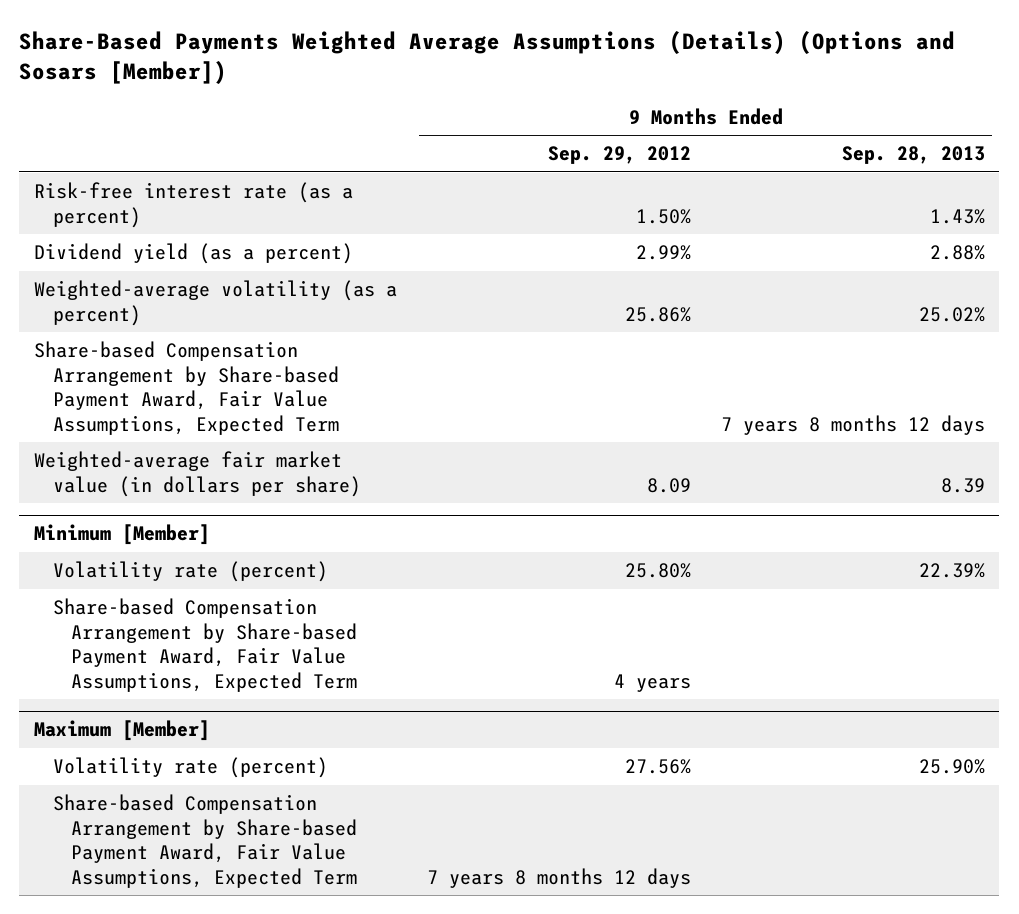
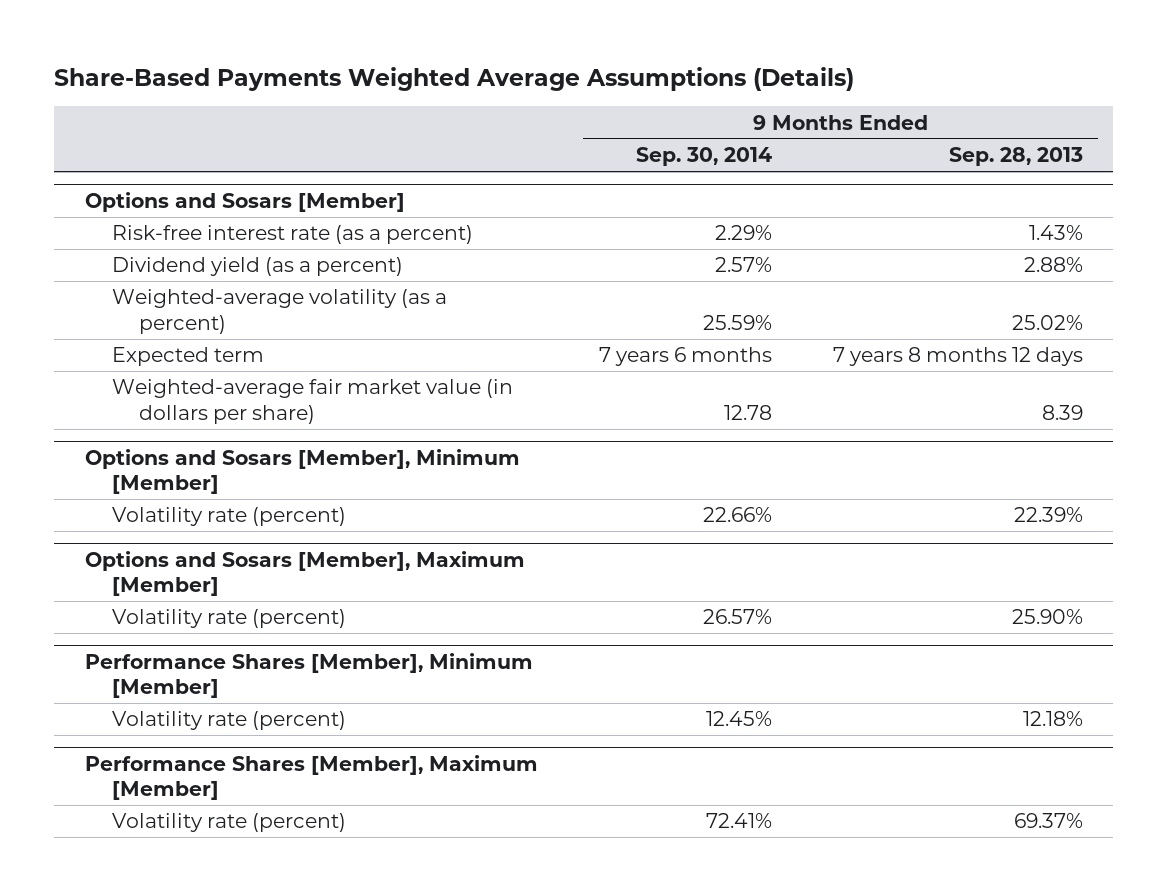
[19,31,956,85] Share-Based Payments Weighted Average Assumptions (Details) (Options and Sosars [Member]) -> [54,66,855,91] Share-Based Payments Weighted Average Assumptions (Details)
[547,146,691,165] Sep. 29, 2012 -> none
none -> [635,147,772,167] Sep. 30, 2014
none -> [84,192,405,213] Options and Sosars [Member]
[34,341,339,435] Share-based Compensation Arrangement by Share-based Payment Award, Fair Value Assumptions, Expected Term -> [111,347,264,367] Expected term
[34,524,211,546] Minimum [Member] -> none
none -> [84,449,520,495] Options and Sosars [Member], Minimum [Member]
[52,598,358,692] Share-based Compensation Arrangement by Share-based Payment Award, Fair Value Assumptions, Expected Term -> none
[34,720,211,742] Maximum [Member] -> none
none -> [84,551,525,597] Options and Sosars [Member], Maximum [Member]
[52,794,358,888] Share-based Compensation Arrangement by Share-based Payment Award, Fair Value Assumptions, Expected Term -> none
none -> [84,653,533,699] Performance Shares [Member], Minimum [Member]
none -> [111,711,346,731] Volatility rate (percent)
none -> [84,755,538,801] Performance Shares [Member], Maximum [Member]
none -> [111,813,346,833] Volatility rate (percent)

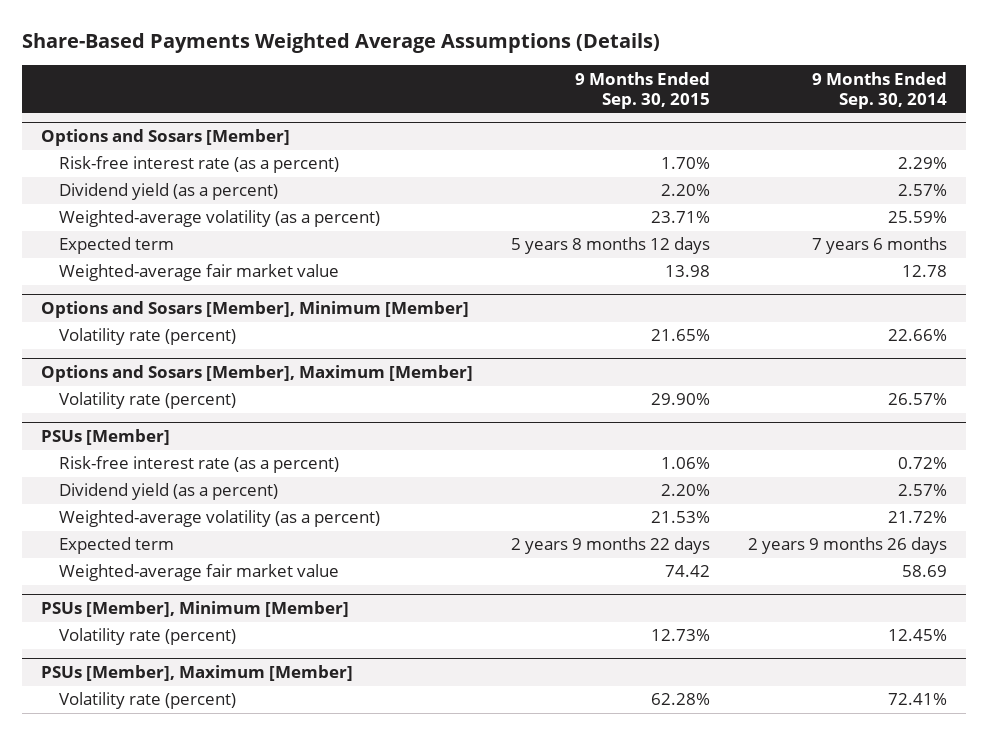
[948,147,1083,167] Sep. 28, 2013 -> none
none -> [575,71,711,109] 9 Months Ended Sep. 30, 2015
[111,379,513,424] Weighted-average fair market value (in dollars per share) -> [58,264,339,282] Weighted-average fair market value
[84,653,533,699] Performance Shares [Member], Minimum [Member] -> none
none -> [41,429,171,446] PSUs [Member]
none -> [58,456,339,474] Risk-free interest rate (as a percent)
none -> [58,483,278,501] Dividend yield (as a percent)
none -> [58,510,380,528] Weighted-average volatility (as a percent)
none -> [58,537,174,555] Expected term
none -> [58,564,339,582] Weighted-average fair market value
none -> [41,601,350,618] PSUs [Member], Minimum [Member]
[84,755,538,801] Performance Shares [Member], Maximum [Member] -> none
none -> [41,665,354,682] PSUs [Member], Maximum [Member]

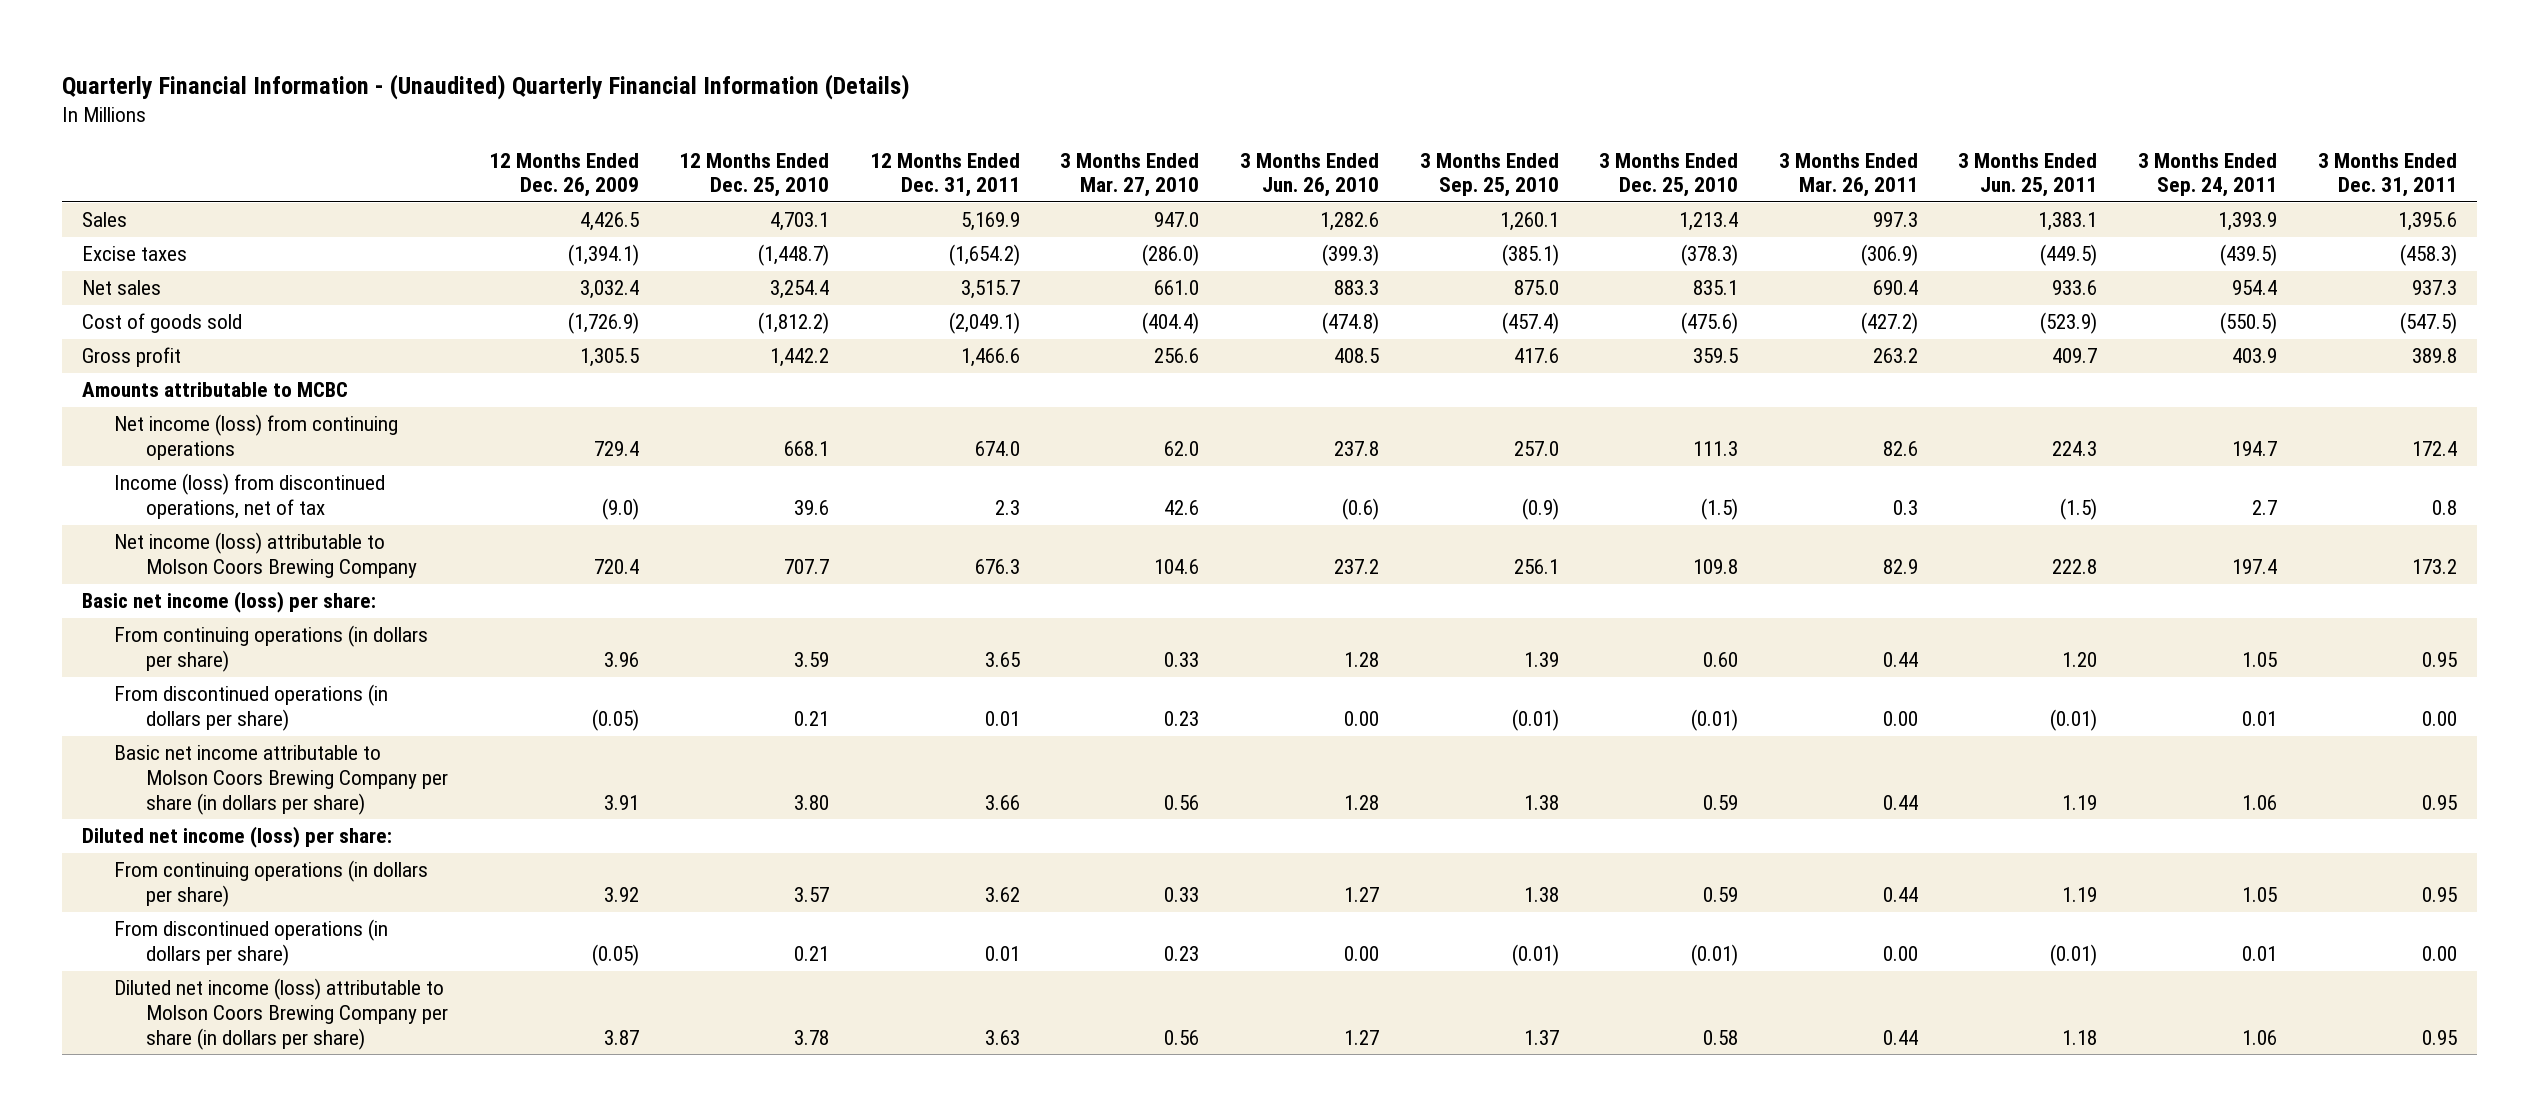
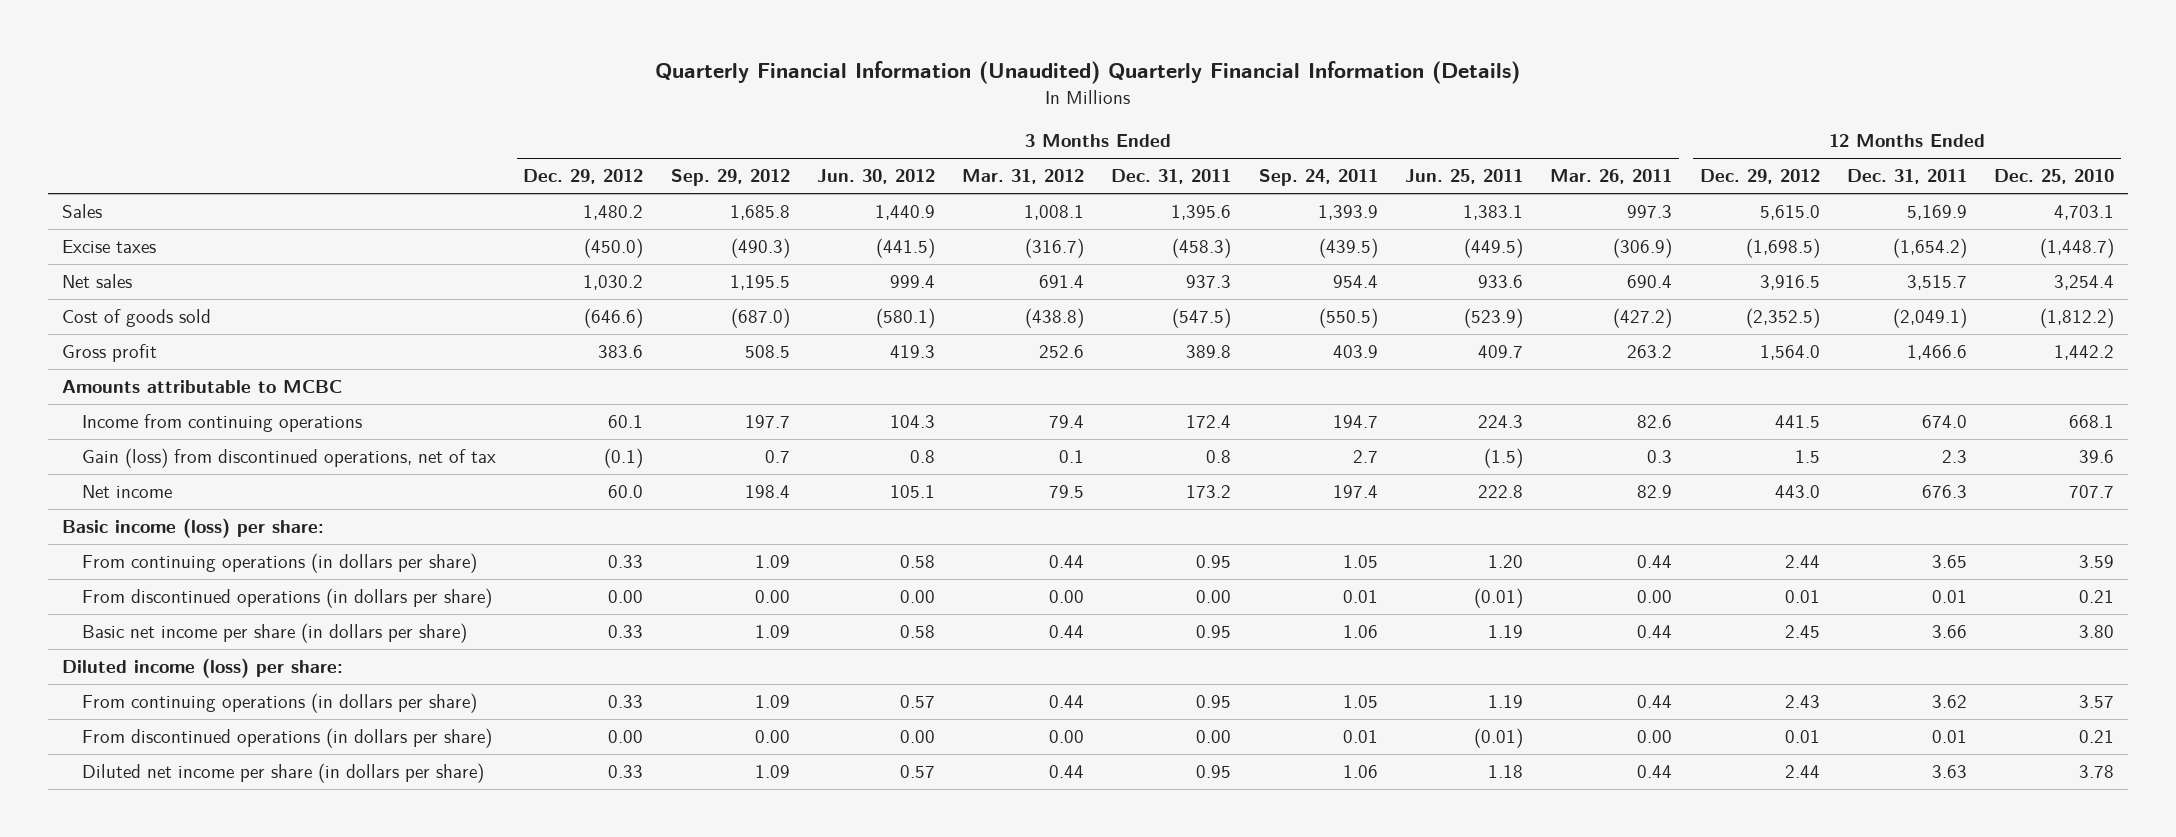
[61,74,910,101] Quarterly Financial Information - (Unaudited) Quarterly Financial Information (Details) -> [654,60,1520,84] Quarterly Financial Information (Unaudited) Quarterly Financial Information (Details)
[488,152,639,198] 12 Months Ended Dec. 26, 2009 -> none
[1060,152,1200,198] 3 Months Ended Mar. 27, 2010 -> none
[1239,152,1379,198] 3 Months Ended Jun. 26, 2010 -> none
[1419,152,1559,198] 3 Months Ended Sep. 25, 2010 -> none
[1599,152,1739,198] 3 Months Ended Dec. 25, 2010 -> none
none -> [523,169,644,185] Dec. 29, 2012
none -> [670,169,790,187] Sep. 29, 2012
none -> [816,169,935,185] Jun. 30, 2012
none -> [962,169,1085,185] Mar. 31, 2012
none -> [1699,169,1820,185] Dec. 29, 2012
[113,414,398,461] Net income (loss) from continuing operations -> [82,414,363,433] Income from continuing operations
[113,473,385,520] Income (loss) from discontinued operations, net of tax -> [82,448,497,469] Gain (loss) from discontinued operations, net of tax
[113,532,417,579] Net income (loss) attributable to Molson Coors Brewing Company -> [82,485,173,499] Net income
[82,591,377,614] Basic net income (loss) per share: -> [61,518,324,539] Basic income (loss) per share:
[113,745,448,816] Basic net income attributable to Molson Coors Brewing Company per share (in dollars per share) -> [82,623,468,644] Basic net income per share (in dollars per share)
[82,826,393,849] Diluted net income (loss) per share: -> [61,658,343,679] Diluted income (loss) per share:
[113,978,448,1051] Diluted net income (loss) attributable to Molson Coors Brewing Company per share (in dollars per share) -> [82,763,485,784] Diluted net income per share (in dollars per share)

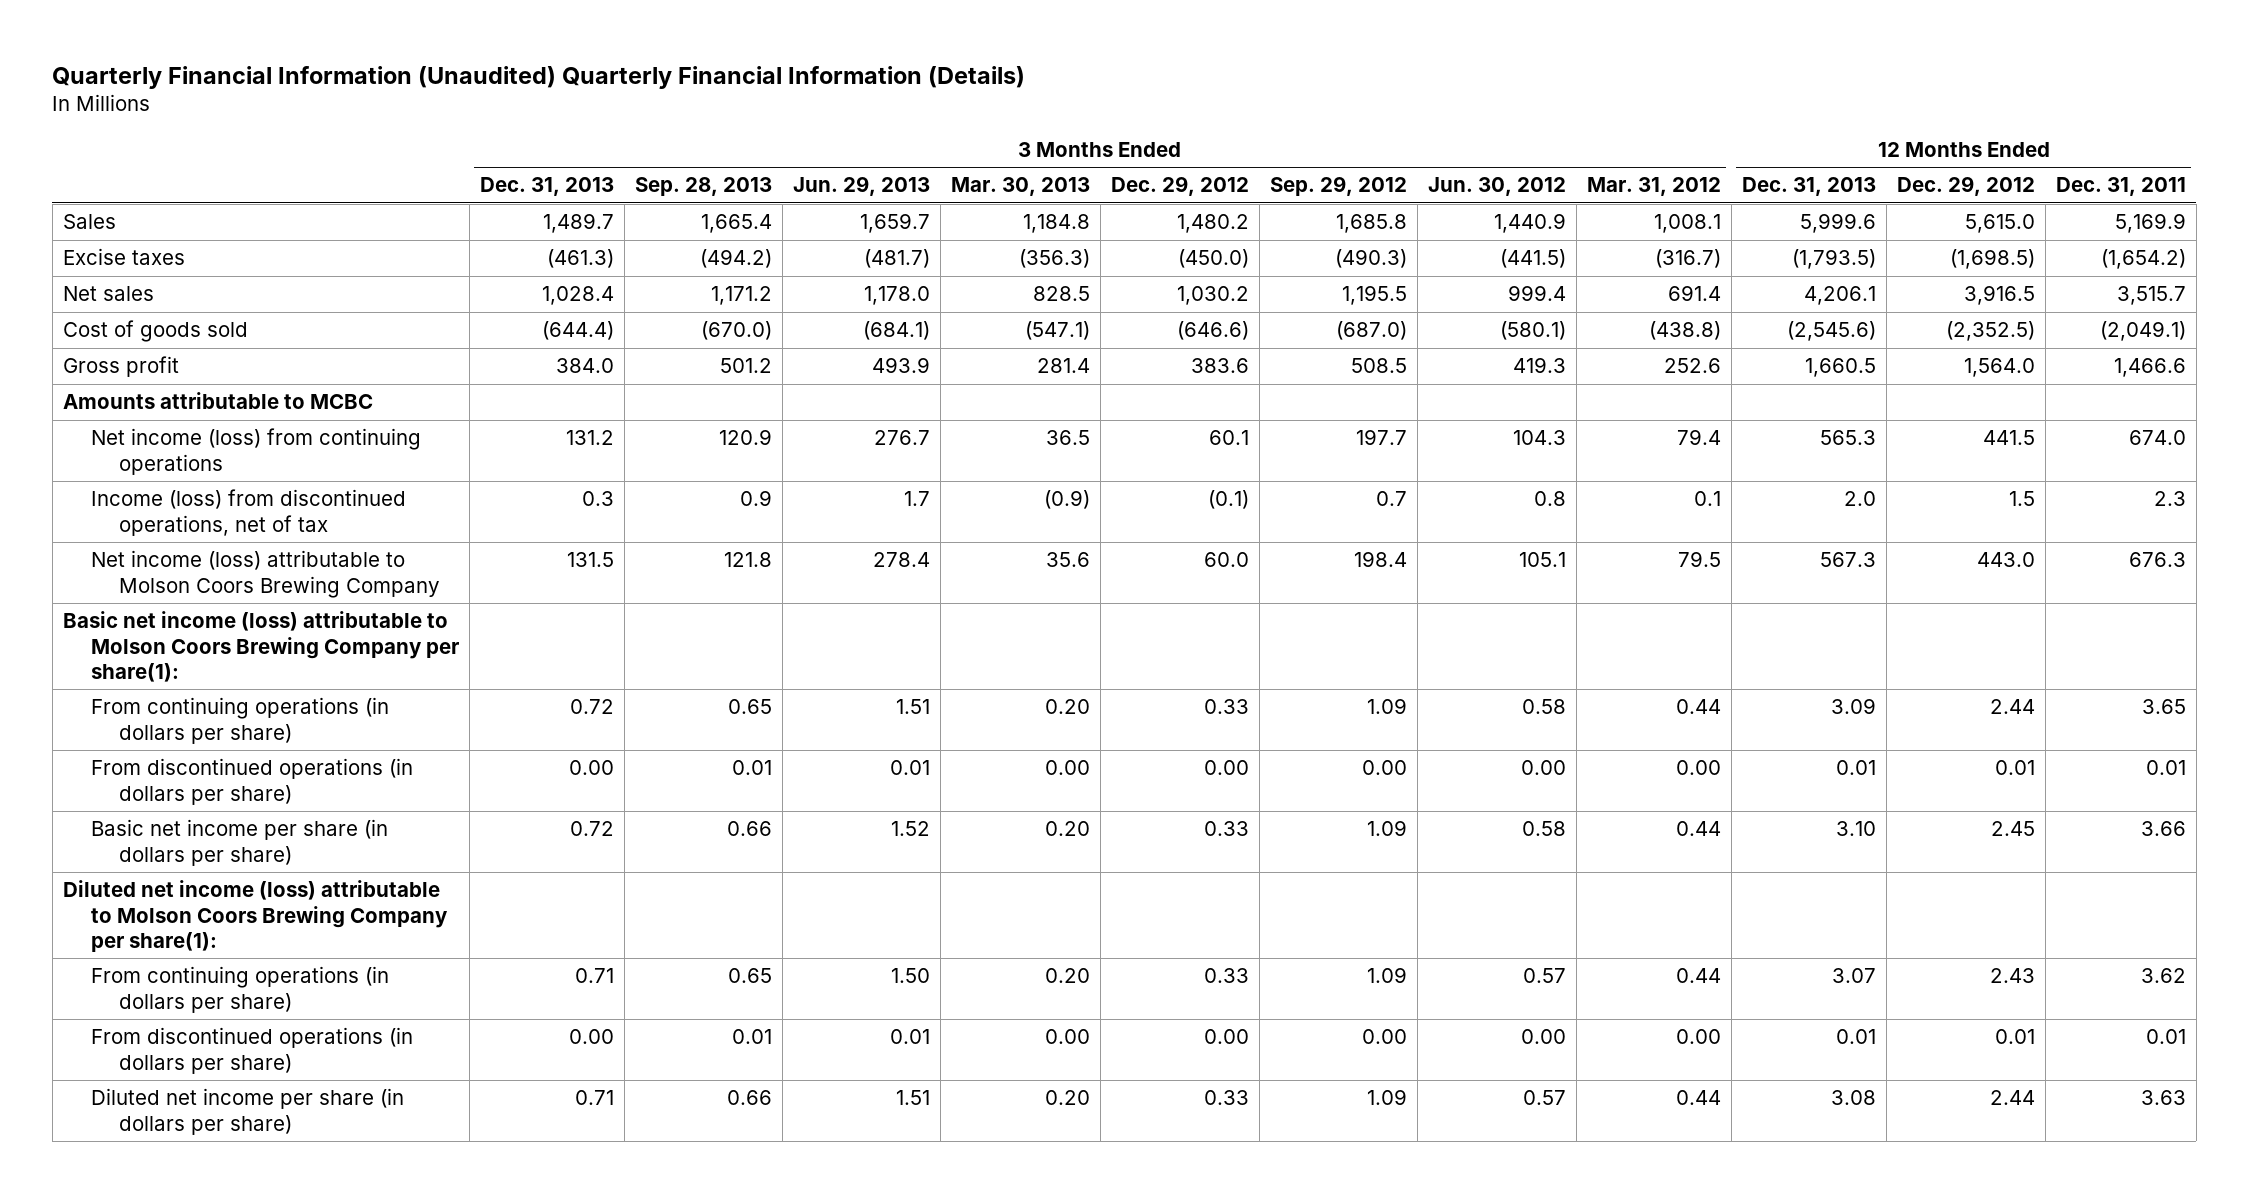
[1111,169,1232,185] Dec. 31, 2011 -> none
[1258,169,1378,187] Sep. 24, 2011 -> none
[1405,169,1524,185] Jun. 25, 2011 -> none
[1550,169,1673,185] Mar. 26, 2011 -> none
[1994,169,2115,185] Dec. 25, 2010 -> none
none -> [479,177,614,197] Dec. 31, 2013
none -> [634,177,772,197] Sep. 28, 2013
none -> [792,176,930,197] Jun. 29, 2013
none -> [950,177,1090,197] Mar. 30, 2013
none -> [1741,177,1876,197] Dec. 31, 2013
[82,414,363,433] Income from continuing operations -> [90,428,421,475] Net income (loss) from continuing operations
[82,448,497,469] Gain (loss) from discontinued operations, net of tax -> [90,489,406,536] Income (loss) from discontinued operations, net of tax
[82,485,173,499] Net income -> [90,550,440,598] Net income (loss) attributable to Molson Coors Brewing Company
[61,518,324,539] Basic income (loss) per share: -> [62,611,459,682] Basic net income (loss) attributable to Molson Coors Brewing Company per share(1):
[61,658,343,679] Diluted income (loss) per share: -> [62,880,448,952] Diluted net income (loss) attributable to Molson Coors Brewing Company per share(1):

